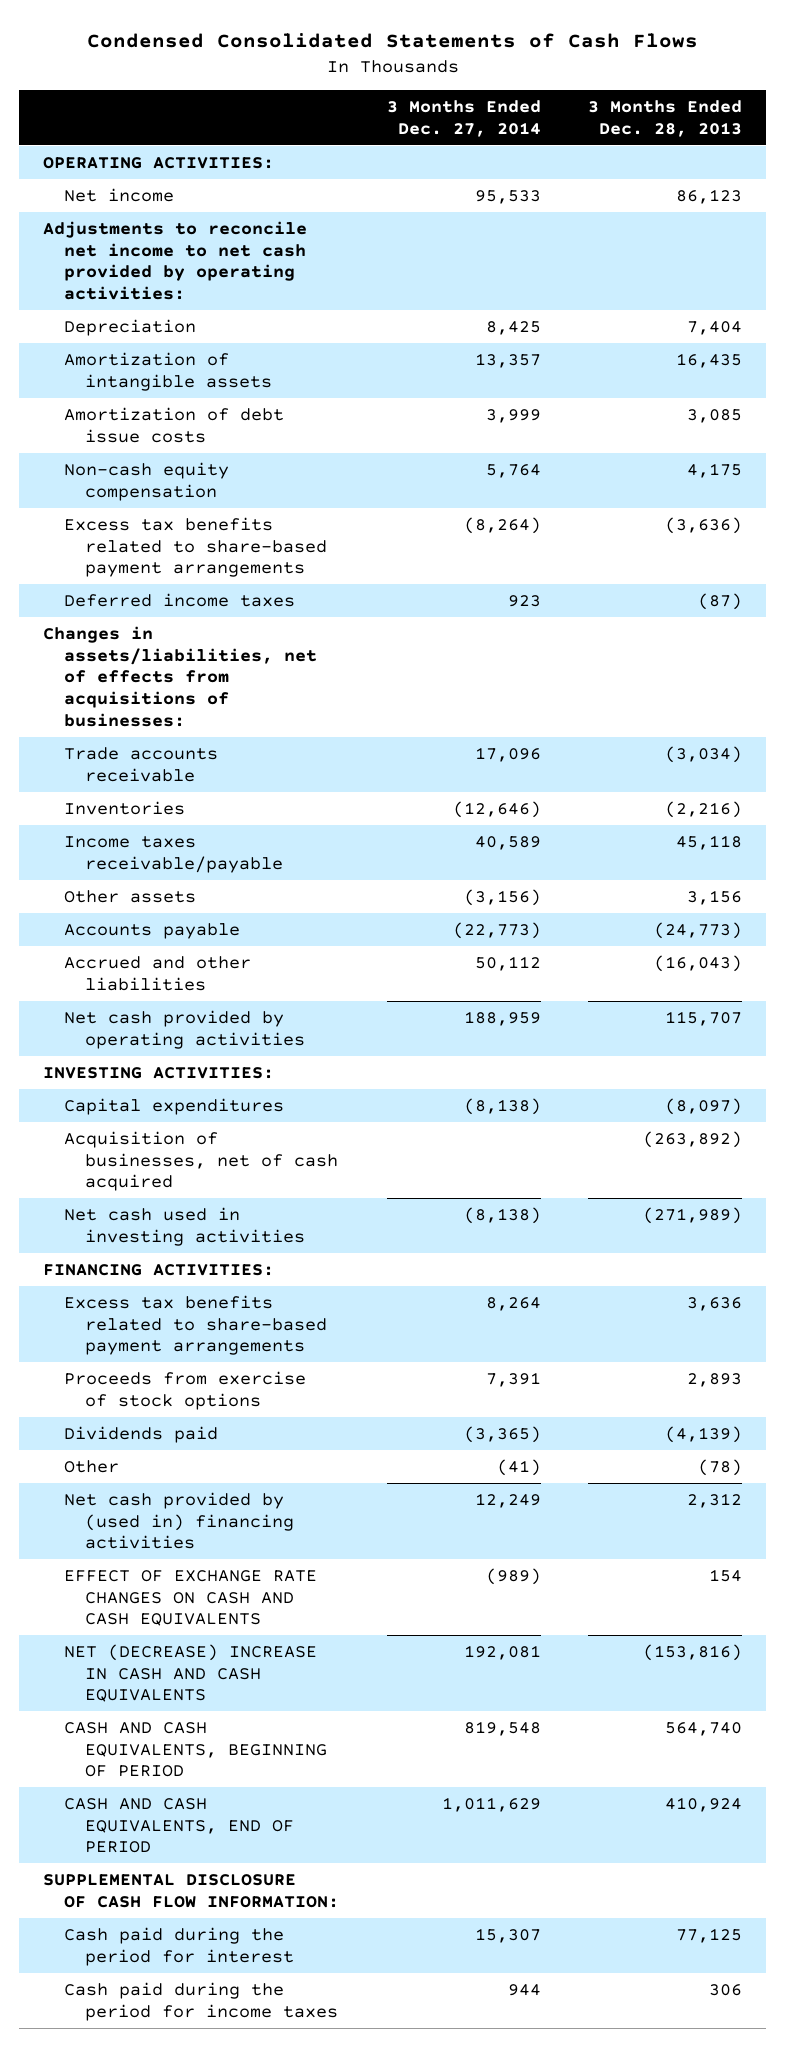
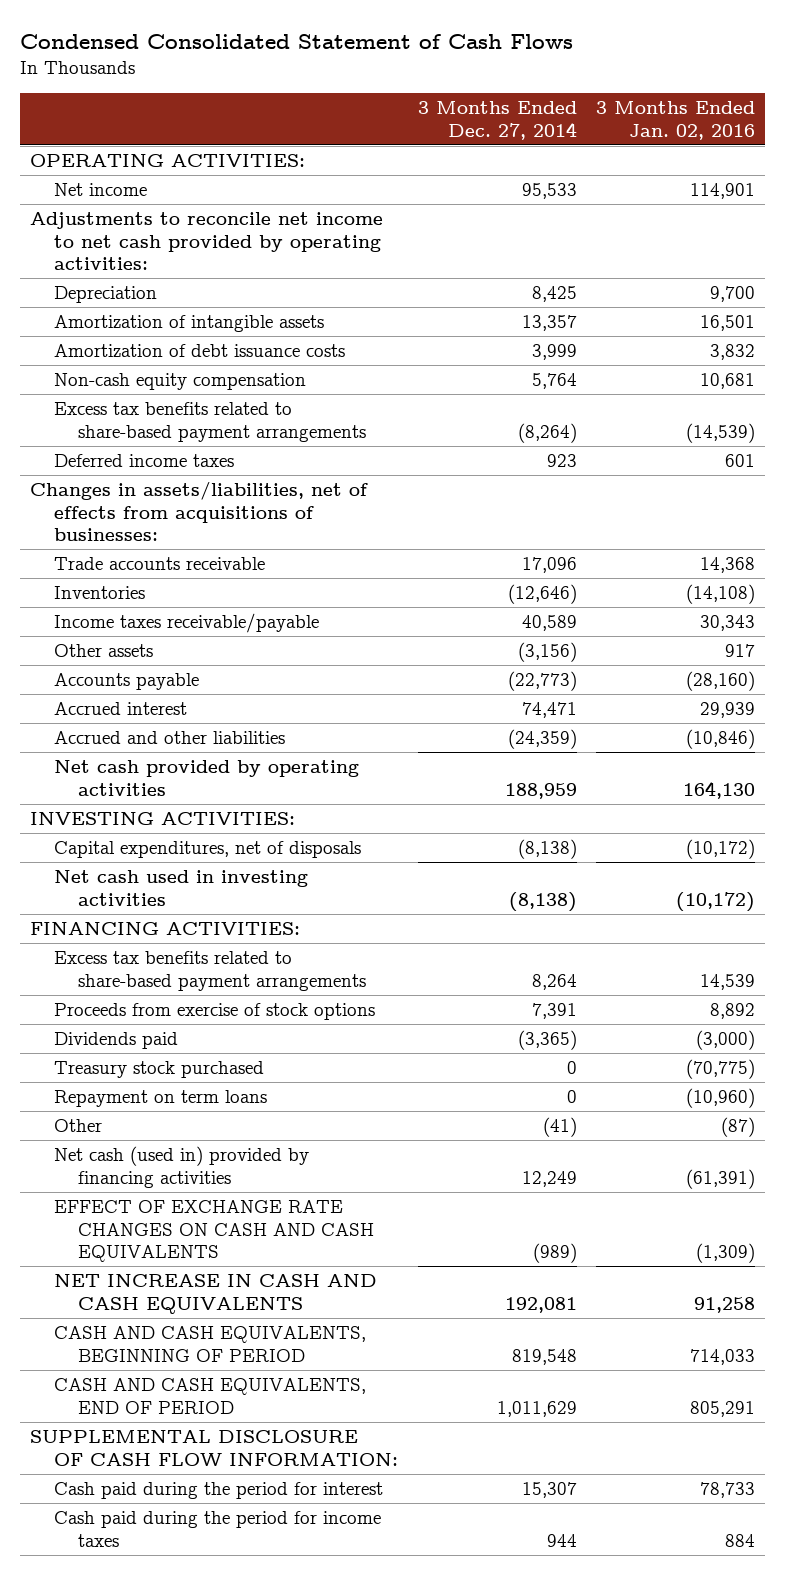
[86,33,698,49] Condensed Consolidated Statements of Cash Flows -> [20,34,574,50] Condensed Consolidated Statement of Cash Flows
[588,100,743,137] 3 Months Ended Dec. 28, 2013 -> none
none -> [596,101,756,140] 3 Months Ended Jan. 02, 2016
[63,406,284,443] Amortization of debt issue costs -> [53,343,345,357] Amortization of debt issuance costs
none -> [53,701,187,715] Accrued interest
[474,955,541,971] 50,112 -> [507,728,577,749] (24,359)
[63,1130,338,1192] Acquisition of businesses, net of cash acquired -> none
[63,1097,284,1115] Capital expenditures -> [53,840,361,858] Capital expenditures, net of disposals
none -> [53,1060,264,1078] Treasury stock purchased
none -> [53,1089,267,1107] Repayment on term loans
[63,1491,294,1550] Net cash provided by (used in) financing activities -> [53,1145,309,1188] Net cash (used in) provided by financing activities
[63,1643,317,1703] NET (DECREASE) INCREASE IN CASH AND CASH EQUIVALENTS -> [53,1273,377,1314] NET INCREASE IN CASH AND CASH EQUIVALENTS

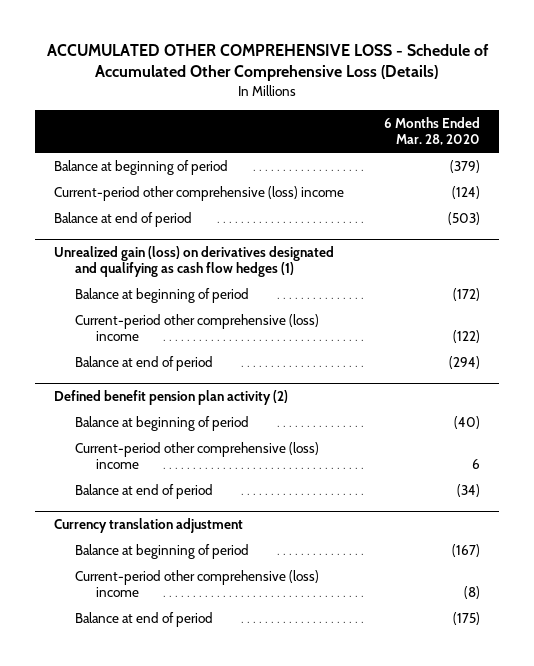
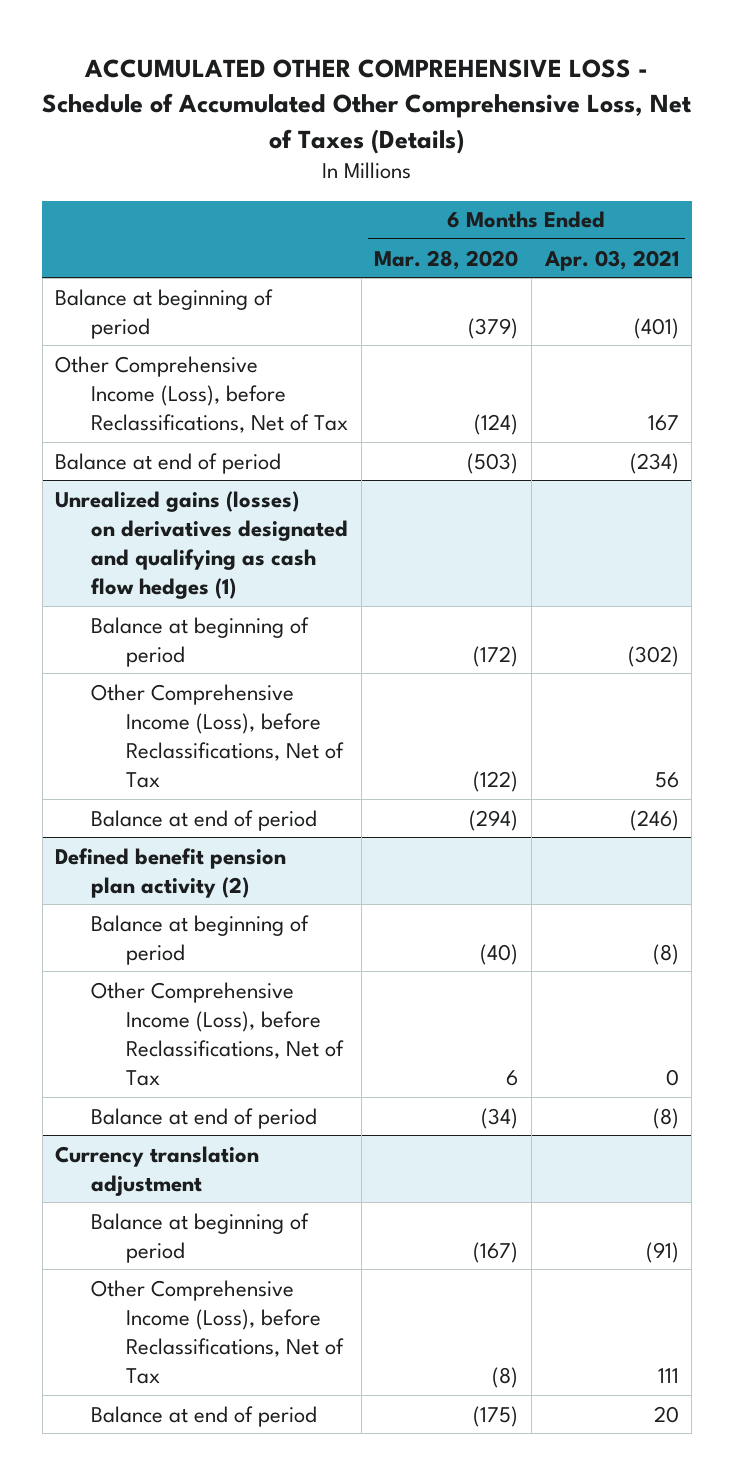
[47,44,490,82] ACCUMULATED OTHER COMPREHENSIVE LOSS - Schedule of Accumulated Other Comprehensive Loss (Details) -> [42,59,693,154] ACCUMULATED OTHER COMPREHENSIVE LOSS - Schedule of Accumulated Other Comprehensive Loss, Net of Taxes (Details)
none -> [543,249,679,271] Apr. 03, 2021
[54,185,345,201] Current-period other comprehensive (loss) income -> [55,355,348,433] Other Comprehensive Income (Loss), before Reclassifications, Net of Tax
[54,245,335,278] Unrealized gain (loss) on derivatives designated and qualifying as cash flow hedges (1) -> [55,490,348,600] Unrealized gains (losses) on derivatives designated and qualifying as cash flow hedges (1)
[75,313,320,342] Current-period other comprehensive (loss) income -> [90,683,345,789] Other Comprehensive Income (Loss), before Reclassifications, Net of Tax
[75,441,320,470] Current-period other comprehensive (loss) income -> [90,981,345,1087] Other Comprehensive Income (Loss), before Reclassifications, Net of Tax
[75,569,320,598] Current-period other comprehensive (loss) income -> [90,1279,345,1385] Other Comprehensive Income (Loss), before Reclassifications, Net of Tax

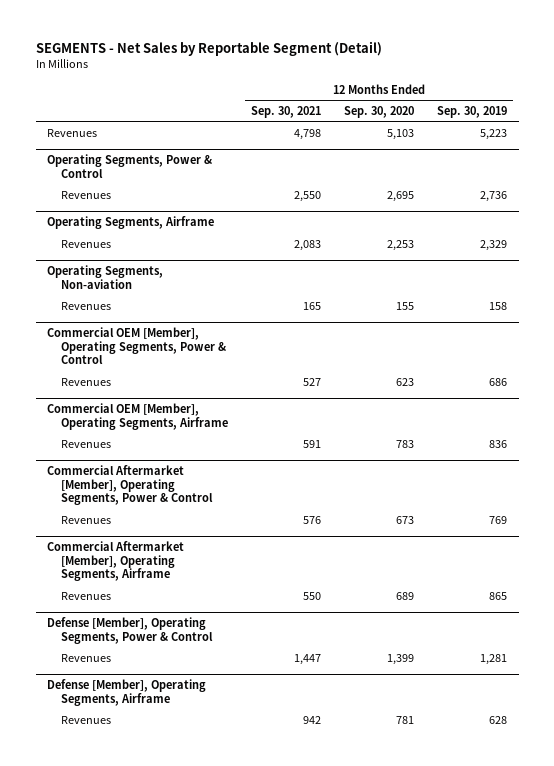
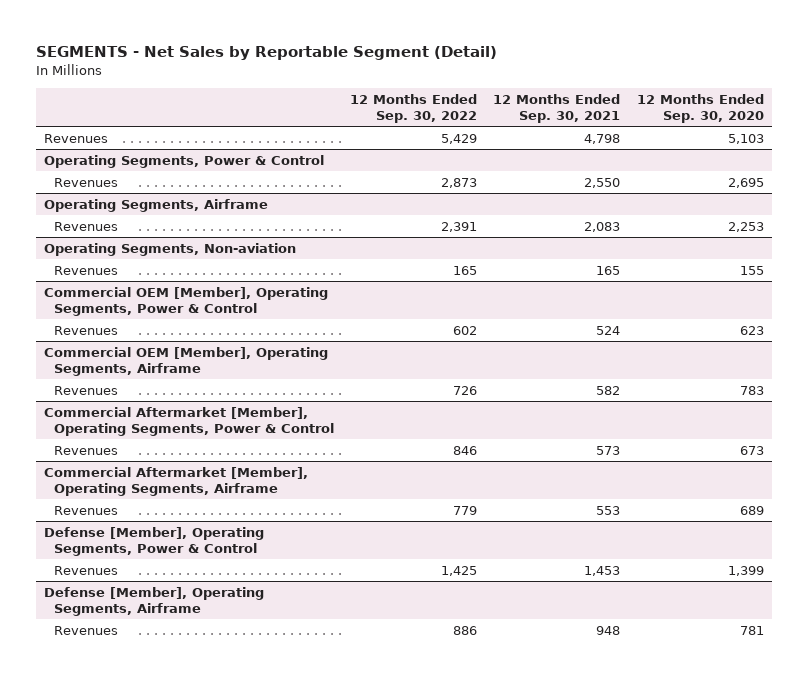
[437,106,508,119] Sep. 30, 2019 -> none
none -> [349,93,477,124] 12 Months Ended Sep. 30, 2022
[303,377,322,386] 527 -> [596,325,621,335] 524
[303,439,322,448] 591 -> [596,385,621,395] 582
[303,515,322,524] 576 -> [596,445,621,455] 573
[303,591,322,600] 550 -> [596,505,621,515] 553
[294,653,322,665] 1,447 -> [584,565,621,576] 1,453
[303,715,322,724] 942 -> [596,625,621,635] 948

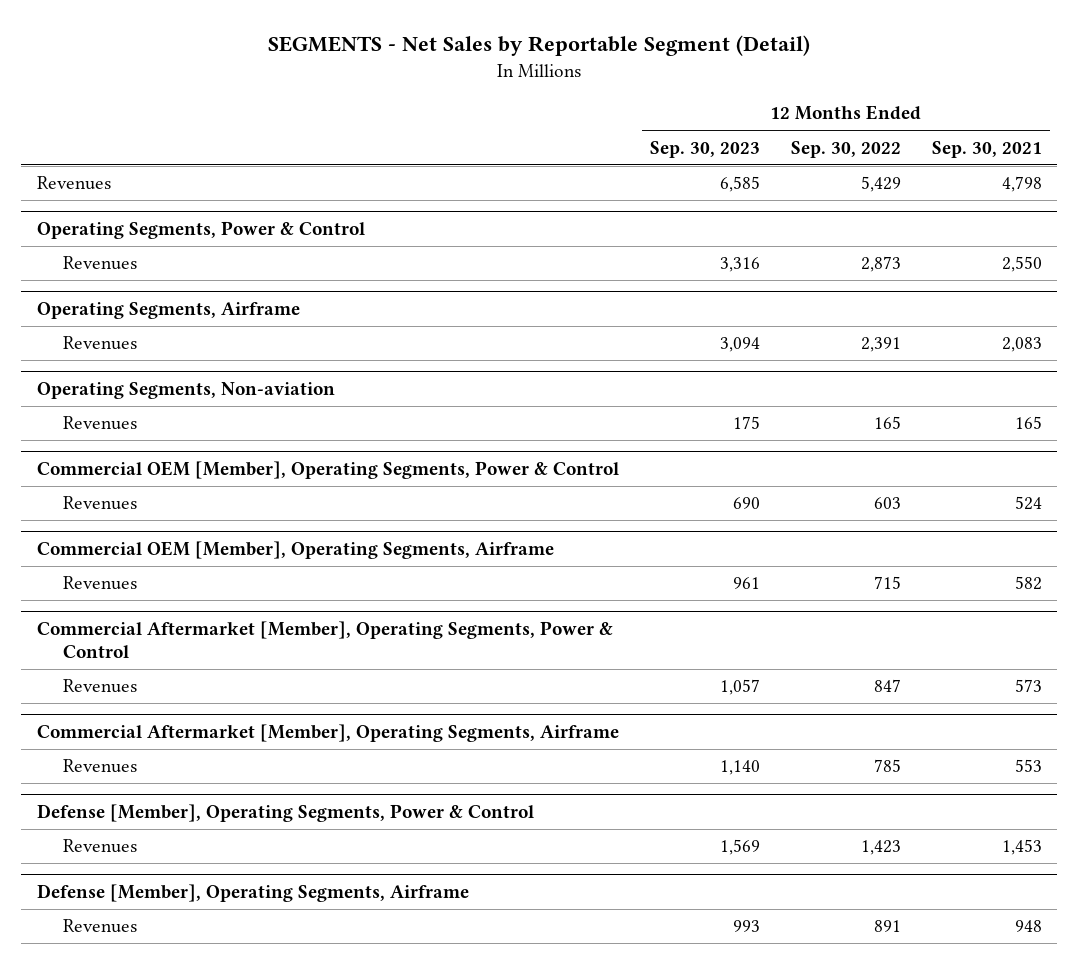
[636,93,764,124] 12 Months Ended Sep. 30, 2020 -> none
none -> [649,140,760,158] Sep. 30, 2023
[452,325,477,335] 602 -> [873,497,901,510] 603
[452,385,477,395] 726 -> [873,576,901,590] 715
[452,445,477,455] 846 -> [873,679,901,693] 847
[452,505,477,515] 779 -> [873,759,901,773] 785
[440,565,477,576] 1,425 -> [860,840,901,856] 1,423
[452,625,477,635] 886 -> [873,920,901,933] 891

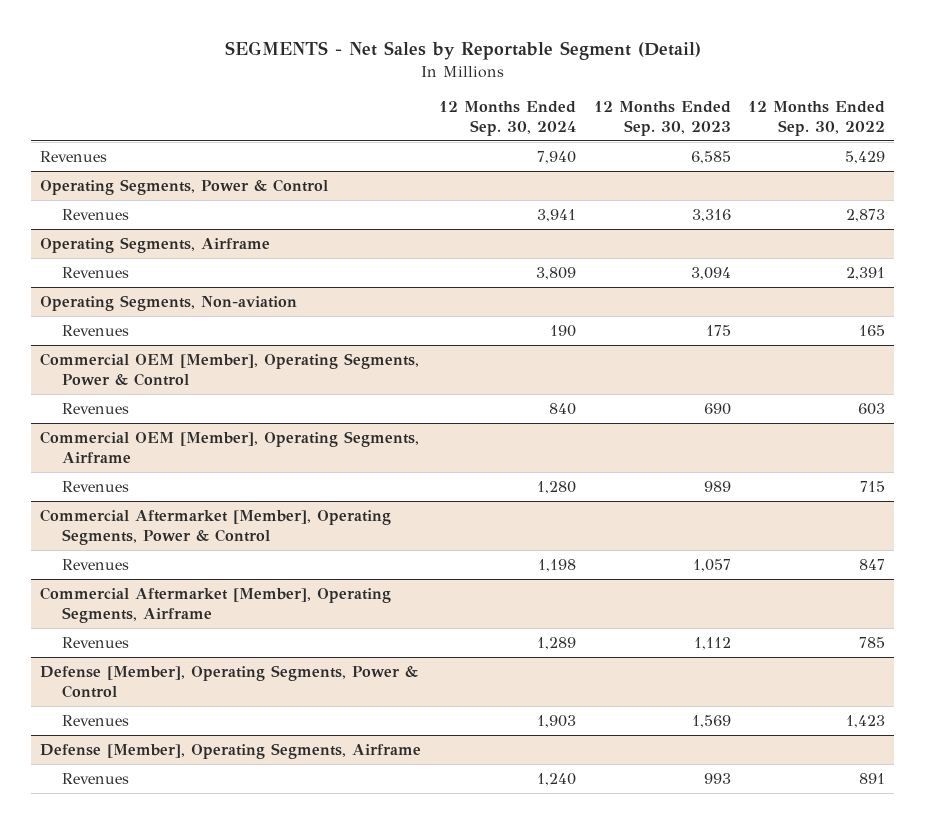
[931,140,1042,158] Sep. 30, 2021 -> none
none -> [438,101,576,137] 12 Months Ended Sep. 30, 2024
[732,577,760,590] 961 -> [703,480,731,492] 989
[719,760,760,776] 1,140 -> [693,636,731,650] 1,112

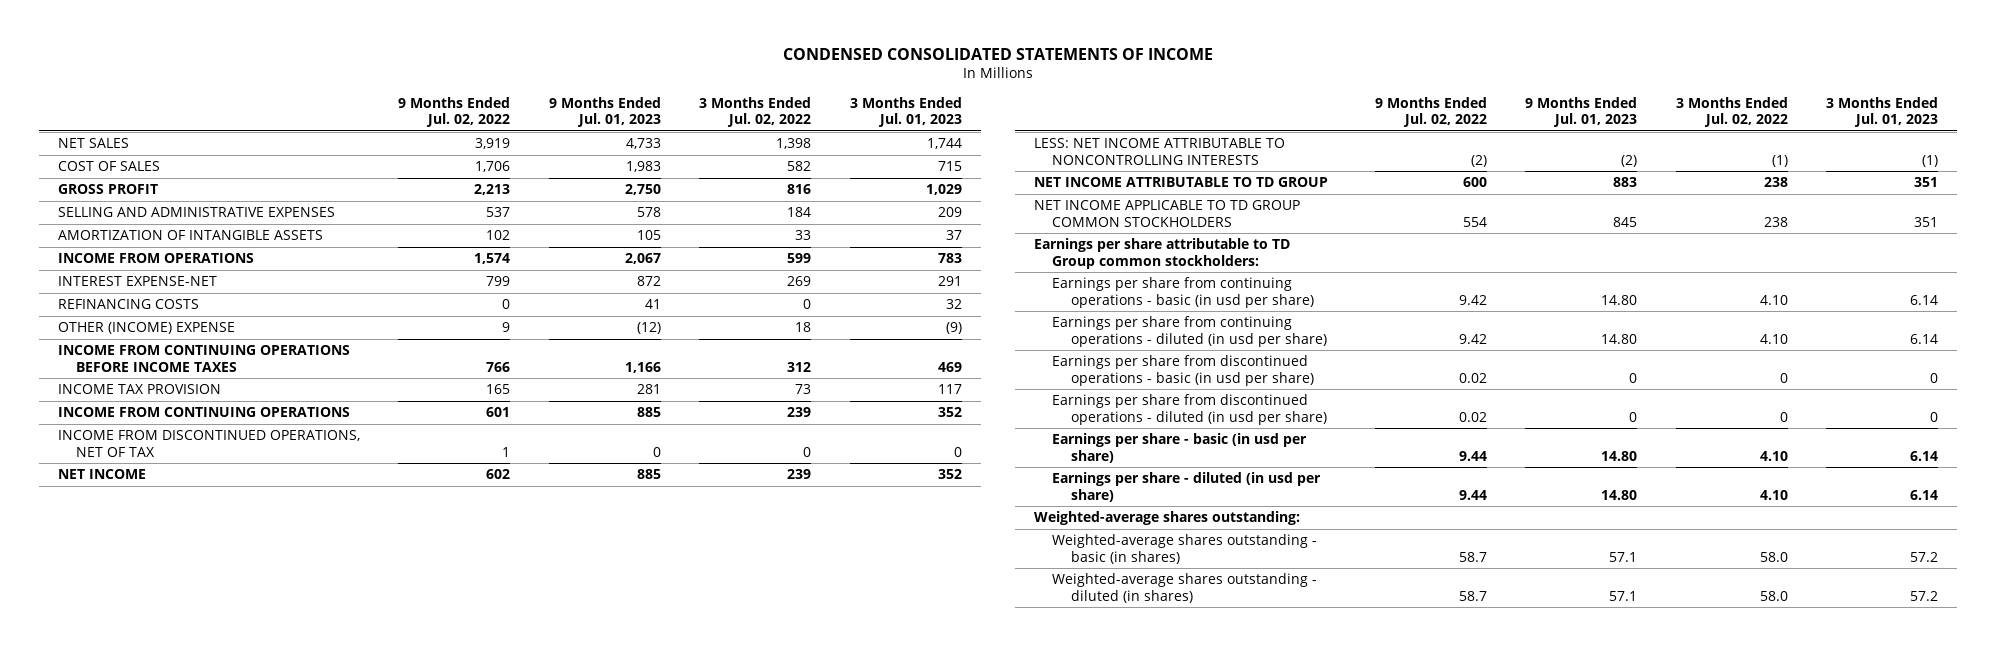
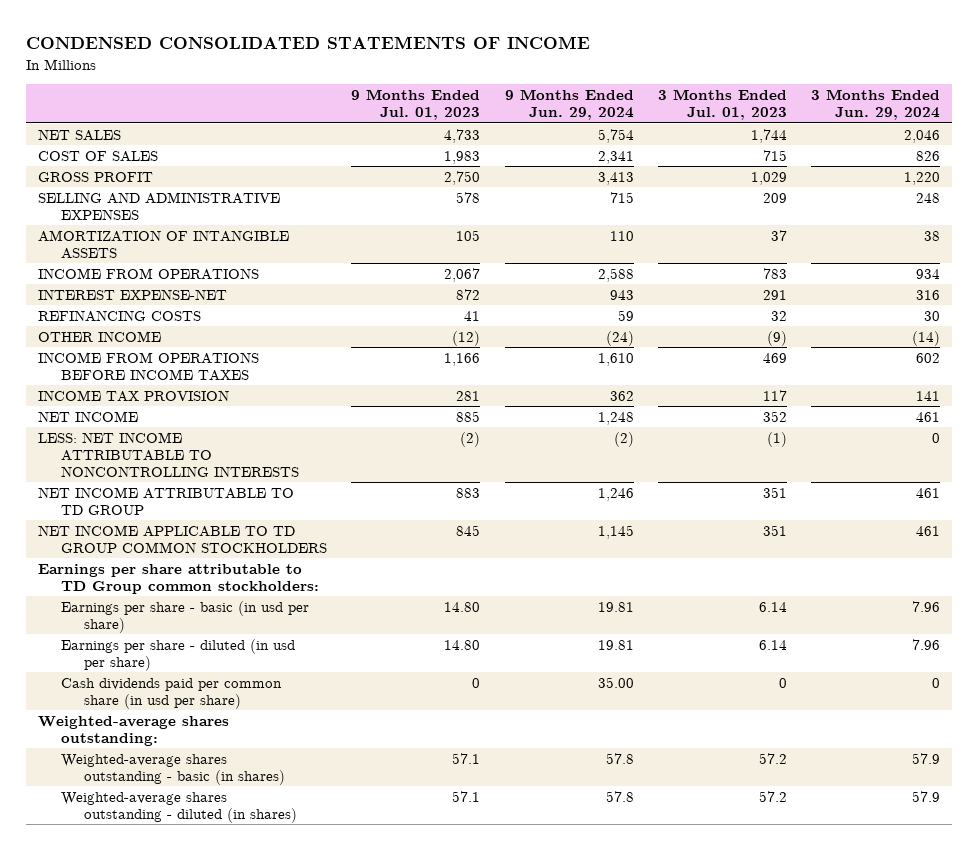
[398,97,511,128] 9 Months Ended Jul. 02, 2022 -> none
[699,97,812,128] 3 Months Ended Jul. 02, 2022 -> none
none -> [504,89,634,121] 9 Months Ended Jun. 29, 2024
none -> [811,89,941,121] 3 Months Ended Jun. 29, 2024
[57,322,235,335] OTHER (INCOME) EXPENSE -> [38,330,162,342] OTHER INCOME
[57,345,350,372] INCOME FROM CONTINUING OPERATIONS BEFORE INCOME TAXES -> [38,351,260,381] INCOME FROM OPERATIONS BEFORE INCOME TAXES
[57,407,350,418] INCOME FROM CONTINUING OPERATIONS -> none
[57,430,360,457] INCOME FROM DISCONTINUED OPERATIONS, NET OF TAX -> none
[1052,277,1314,308] Earnings per share from continuing operations - basic (in usd per share) -> none
[1052,316,1327,347] Earnings per share from continuing operations - diluted (in usd per share) -> none
[1052,355,1314,386] Earnings per share from discontinued operations - basic (in usd per share) -> none
[1052,394,1327,425] Earnings per share from discontinued operations - diluted (in usd per share) -> none
none -> [61,677,283,709] Cash dividends paid per common share (in usd per share)

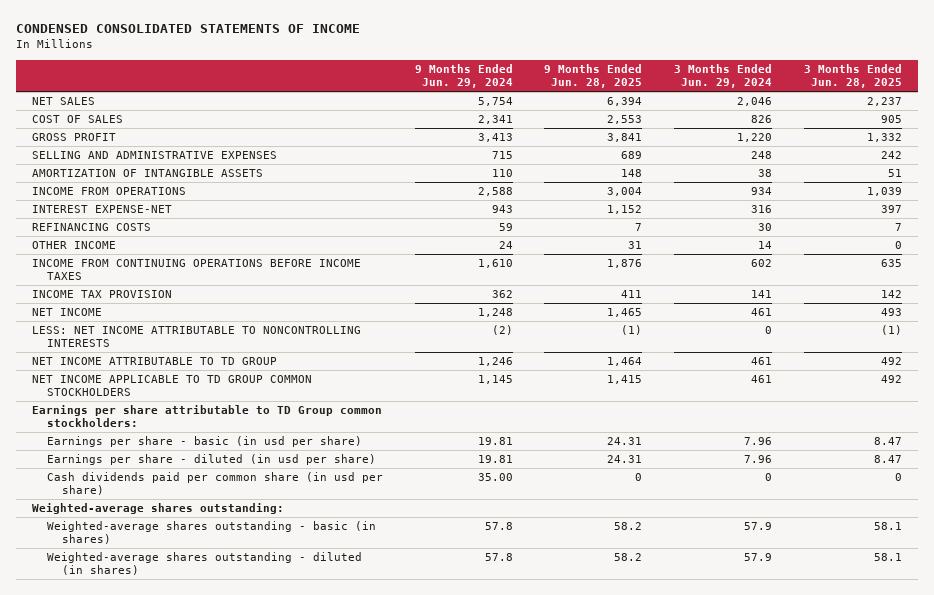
[351,89,481,121] 9 Months Ended Jul. 01, 2023 -> none
[657,89,787,121] 3 Months Ended Jul. 01, 2023 -> none
none -> [544,63,643,89] 9 Months Ended Jun. 28, 2025
none -> [804,63,903,89] 3 Months Ended Jun. 28, 2025
[605,330,634,346] (24) -> [498,241,513,250] 24
[912,330,941,346] (14) -> [758,241,773,250] 14
[38,351,260,381] INCOME FROM OPERATIONS BEFORE INCOME TAXES -> [31,259,361,281] INCOME FROM CONTINUING OPERATIONS BEFORE INCOME TAXES

